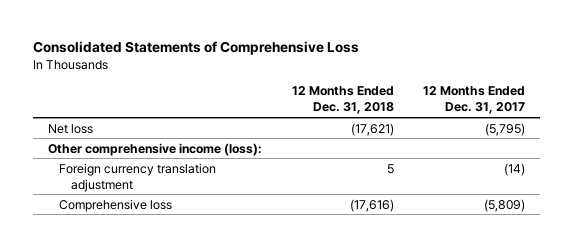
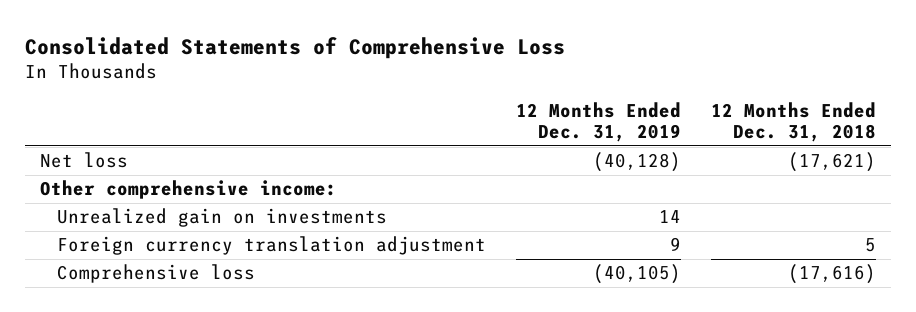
[423,86,526,115] 12 Months Ended Dec. 31, 2017 -> none
none -> [515,102,681,143] 12 Months Ended Dec. 31, 2019
[47,142,262,156] Other comprehensive income (loss): -> [40,180,338,200] Other comprehensive income:
none -> [56,208,387,228] Unrealized gain on investments

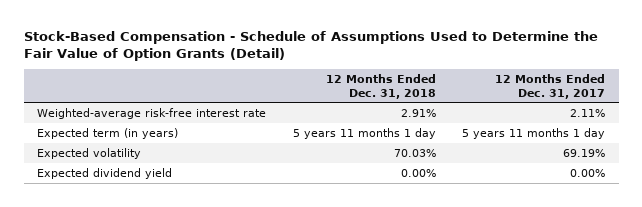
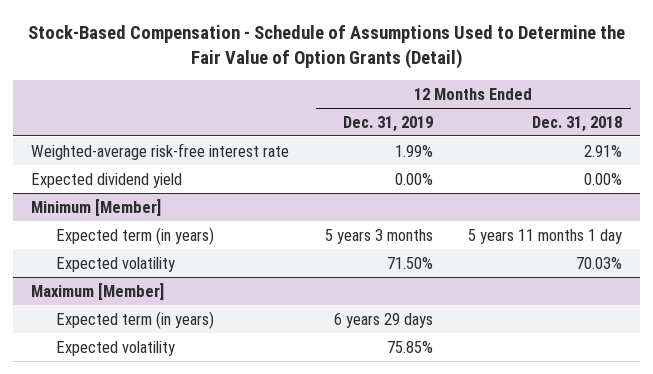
[495,73,606,99] 12 Months Ended Dec. 31, 2017 -> none
none -> [342,115,433,132] Dec. 31, 2019
[36,167,172,179] Expected dividend yield -> [31,172,183,188] Expected dividend yield
none -> [31,198,162,216] Minimum [Member]
none -> [31,282,165,300] Maximum [Member]
none -> [55,310,214,329] Expected term (in years)
none -> [55,340,175,356] Expected volatility

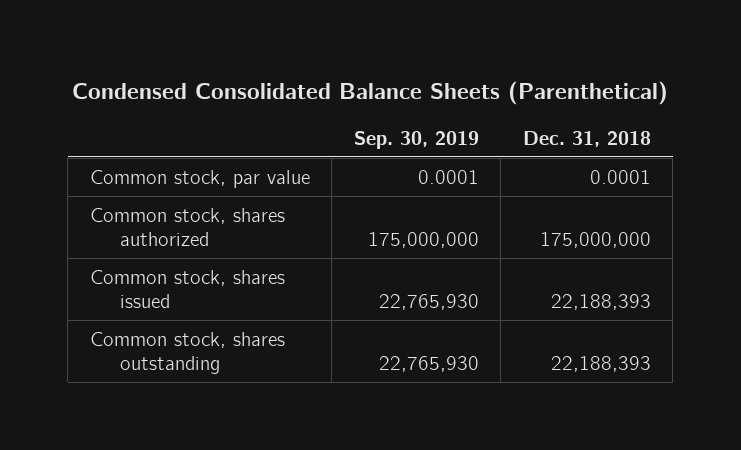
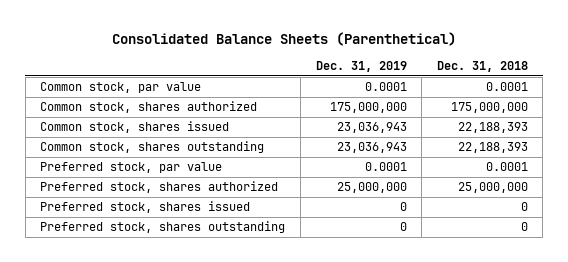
[72,80,669,105] Condensed Consolidated Balance Sheets (Parenthetical) -> [112,31,457,46] Consolidated Balance Sheets (Parenthetical)
[353,130,479,149] Sep. 30, 2019 -> none
none -> [315,61,407,73] Dec. 31, 2019
none -> [40,162,223,174] Preferred stock, par value
none -> [40,181,279,194] Preferred stock, shares authorized
none -> [40,201,251,214] Preferred stock, shares issued
none -> [40,221,286,234] Preferred stock, shares outstanding

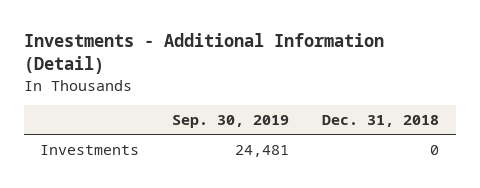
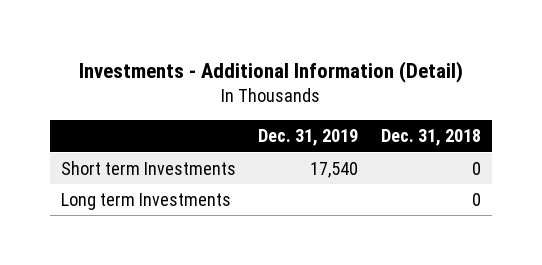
[172,115,290,129] Sep. 30, 2019 -> none
none -> [258,129,359,147] Dec. 31, 2019
[40,144,140,155] Investments -> [61,161,237,176] Short term Investments
none -> [61,193,232,211] Long term Investments

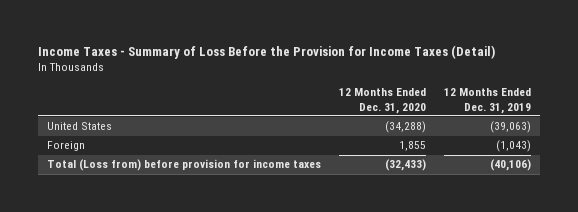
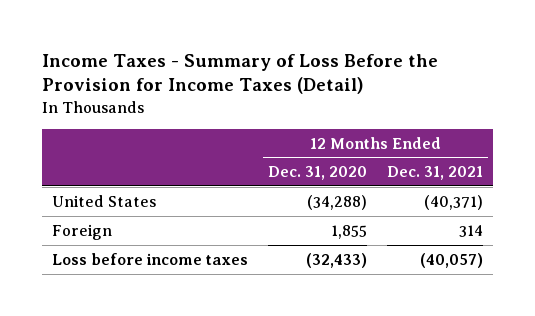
[443,87,531,114] 12 Months Ended Dec. 31, 2019 -> none
none -> [387,166,484,181] Dec. 31, 2021
[47,159,322,172] Total (Loss from) before provision for income taxes -> [52,252,249,265] Loss before income taxes

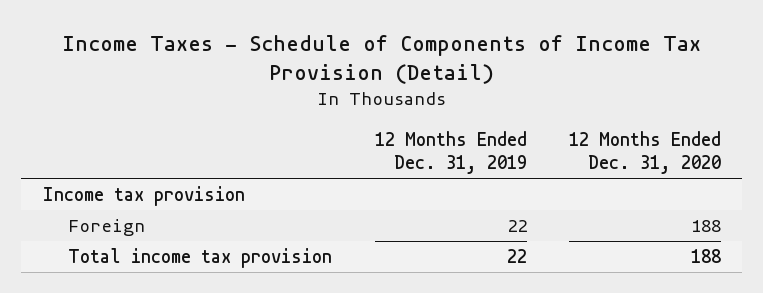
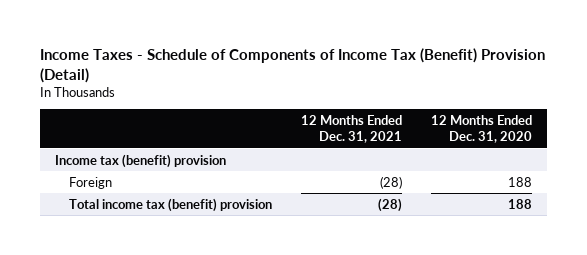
[61,34,701,84] Income Taxes - Schedule of Components of Income Tax Provision (Detail) -> [40,48,546,83] Income Taxes - Schedule of Components of Income Tax (Benefit) Provision (Detail)
[374,130,527,175] 12 Months Ended Dec. 31, 2019 -> none
none -> [300,115,402,144] 12 Months Ended Dec. 31, 2021
[42,186,245,207] Income tax provision -> [55,153,227,168] Income tax (benefit) provision
[68,248,333,269] Total income tax provision -> [68,197,272,212] Total income tax (benefit) provision

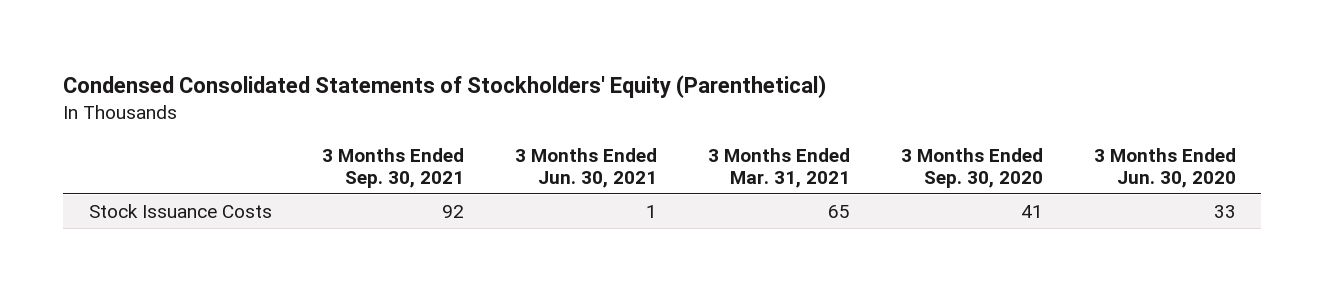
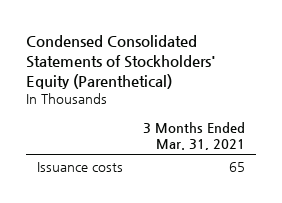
[322,147,465,189] 3 Months Ended Sep. 30, 2021 -> none
[515,147,658,189] 3 Months Ended Jun. 30, 2021 -> none
[900,147,1043,189] 3 Months Ended Sep. 30, 2020 -> none
[1093,147,1236,189] 3 Months Ended Jun. 30, 2020 -> none
[88,204,272,219] Stock Issuance Costs -> [36,161,123,172] Issuance costs

